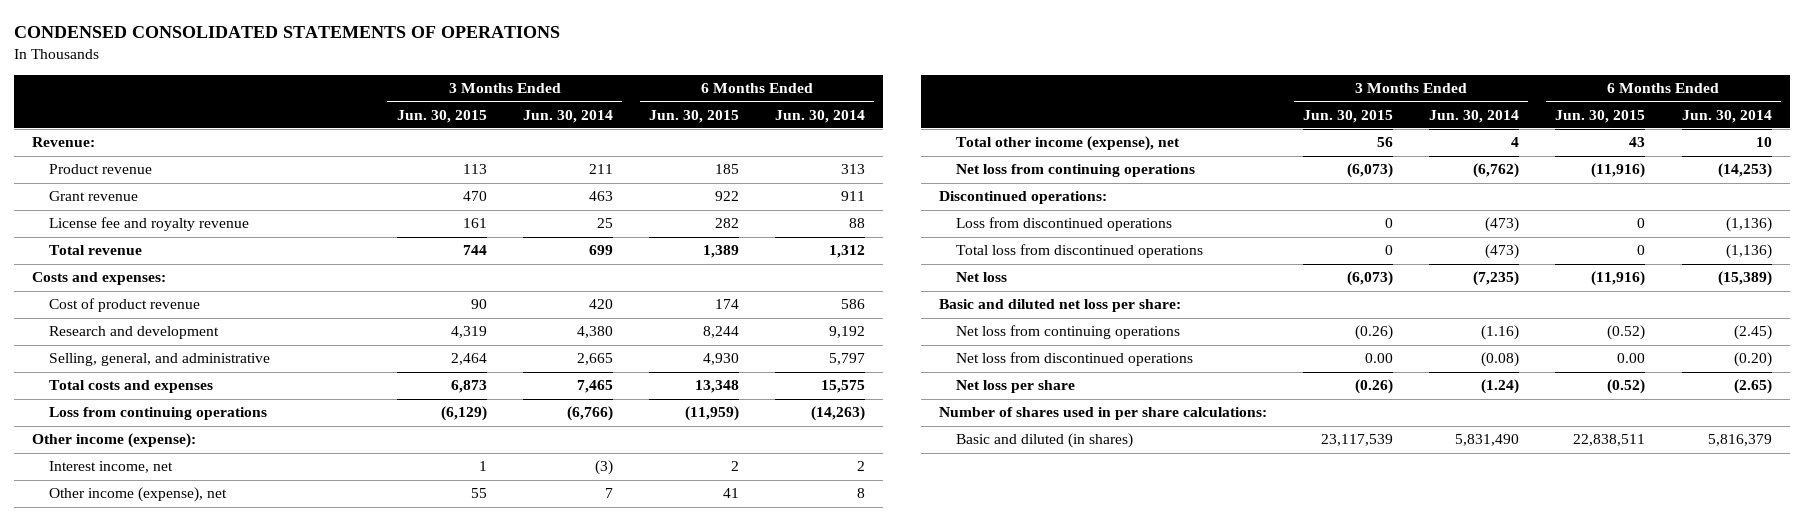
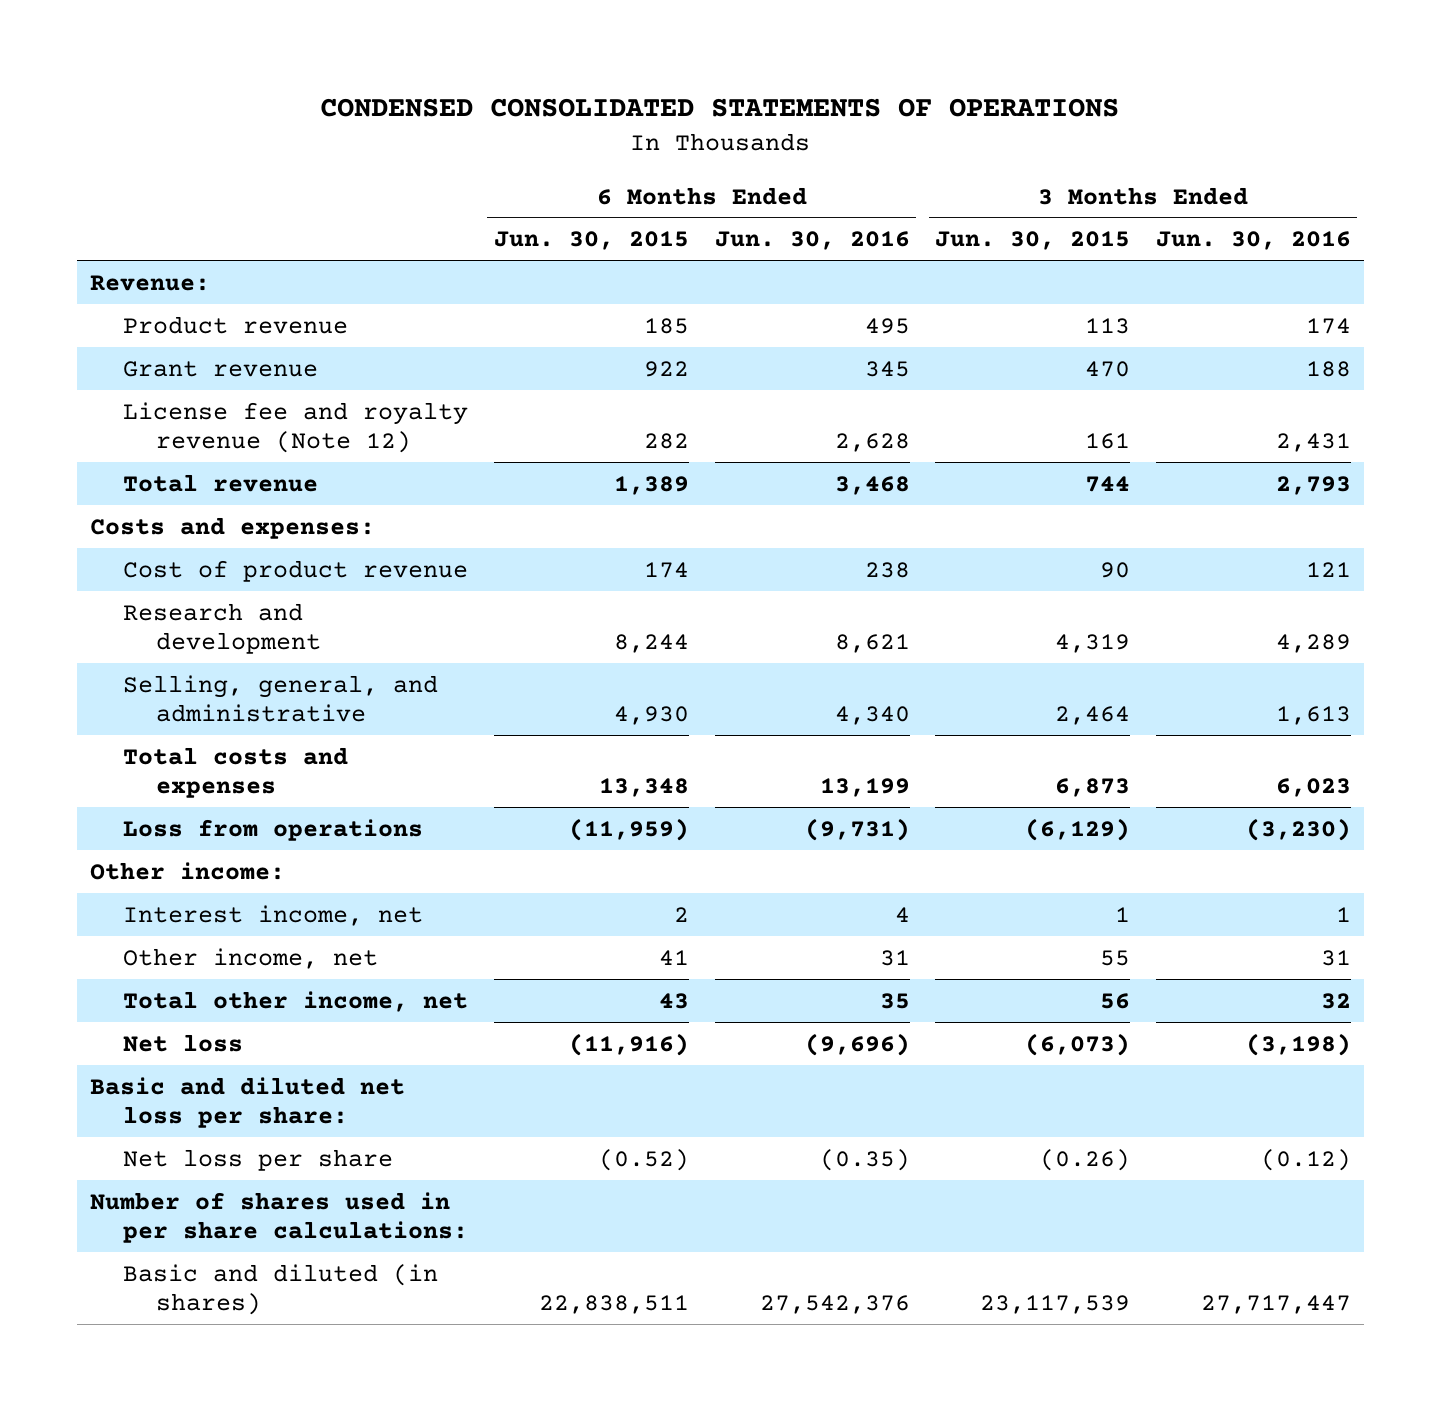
[522,109,613,123] Jun. 30, 2014 -> none
[774,109,865,123] Jun. 30, 2014 -> none
none -> [714,231,910,251] Jun. 30, 2016
none -> [1156,231,1352,251] Jun. 30, 2016
[49,217,250,232] License fee and royalty revenue -> [123,401,469,454] License fee and royalty revenue (Note 12)
[49,407,268,421] Loss from continuing operations -> [123,818,424,841] Loss from operations
[32,433,197,449] Other income (expense): -> [89,861,285,880] Other income:
[956,164,1196,178] Net loss from continuing operations -> none
[939,191,1108,205] Discontinued operations: -> none
[956,217,1173,232] Loss from discontinued operations -> none
[956,244,1204,259] Total loss from discontinued operations -> none
[49,487,228,503] Other income (expense), net -> [123,947,379,969] Other income, net
[956,136,1181,152] Total other income (expense), net -> [123,990,469,1012] Total other income, net
[956,325,1181,340] Net loss from continuing operations -> none
[956,352,1194,367] Net loss from discontinued operations -> none

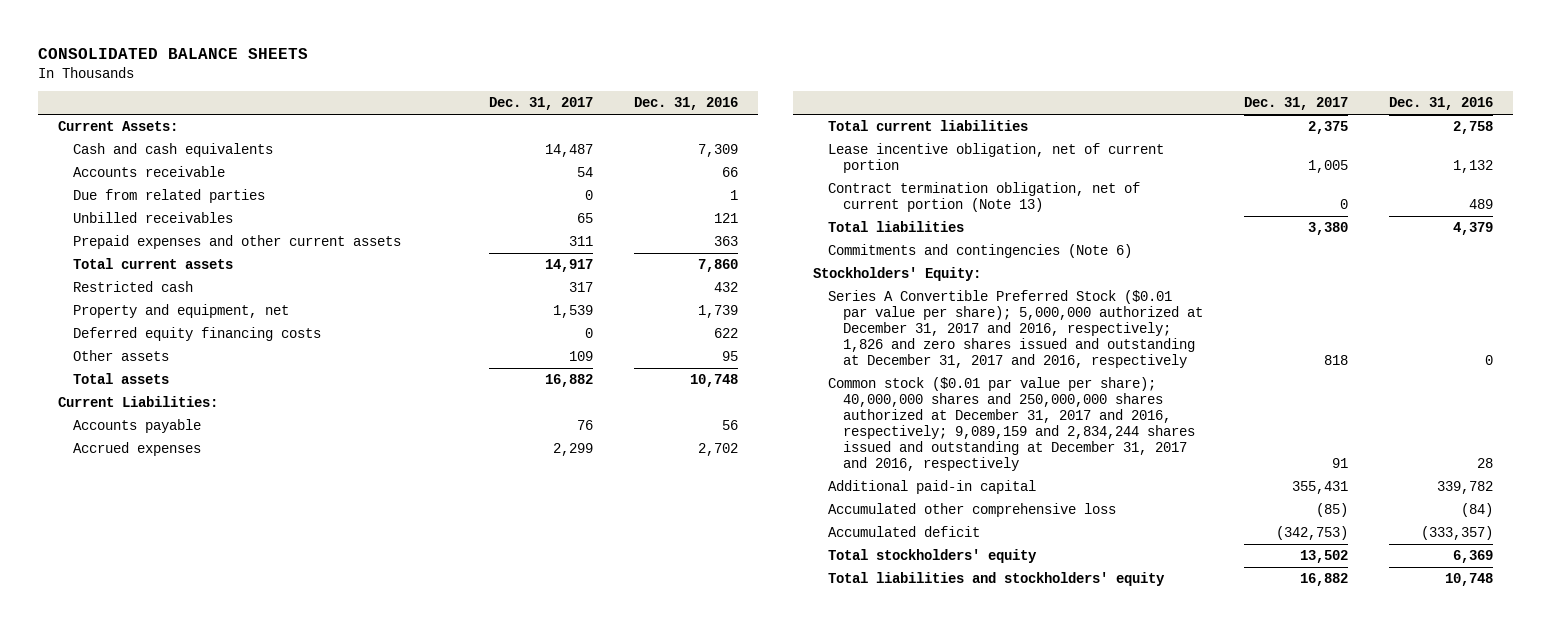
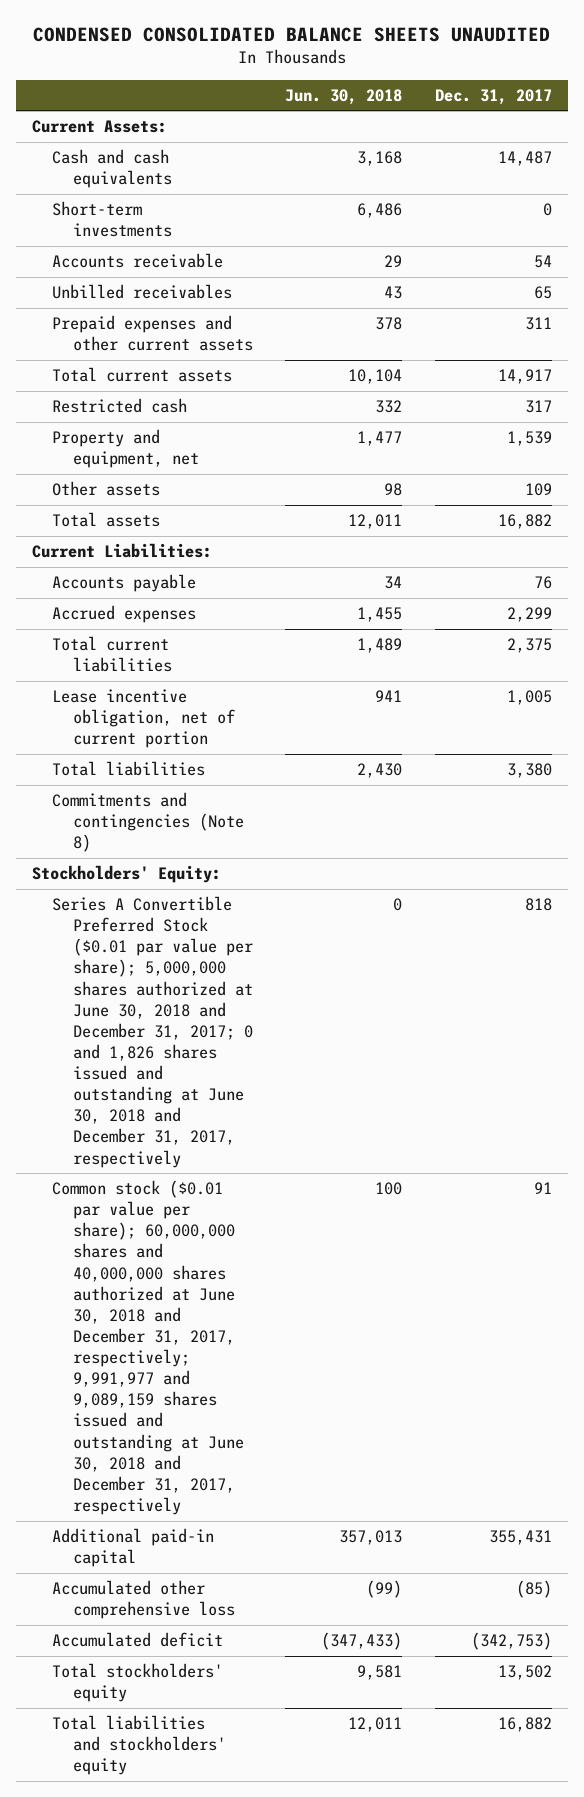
[37,48,308,60] CONSOLIDATED BALANCE SHEETS -> [32,27,550,43] CONDENSED CONSOLIDATED BALANCE SHEETS UNAUDITED
[633,97,738,111] Dec. 31, 2016 -> none
none -> [285,88,403,105] Jun. 30, 2018
none -> [52,201,172,238] Short-term investments
[73,188,266,203] Due from related parties -> none
[73,326,322,341] Deferred equity financing costs -> none
[827,181,1140,212] Contract termination obligation, net of current portion (Note 13) -> none
[827,243,1132,258] Commitments and contingencies (Note 6) -> [52,792,244,853] Commitments and contingencies (Note 8)
[827,289,1203,369] Series A Convertible Preferred Stock ($0.01 par value per share); 5,000,000 authorized at December 31, 2017 and 2016, respectively; 1,826 and zero shares issued and outstanding at December 31, 2017 and 2016, respectively -> [52,896,253,1168] Series A Convertible Preferred Stock ($0.01 par value per share); 5,000,000 shares authorized at June 30, 2018 and December 31, 2017; 0 and 1,826 shares issued and outstanding at June 30, 2018 and December 31, 2017, respectively
[827,376,1195,472] Common stock ($0.01 par value per share); 40,000,000 shares and 250,000,000 shares authorized at December 31, 2017 and 2016, respectively; 9,089,159 and 2,834,244 shares issued and outstanding at December 31, 2017 and 2016, respectively -> [52,1180,244,1515] Common stock ($0.01 par value per share); 60,000,000 shares and 40,000,000 shares authorized at June 30, 2018 and December 31, 2017, respectively; 9,991,977 and 9,089,159 shares issued and outstanding at June 30, 2018 and December 31, 2017, respectively

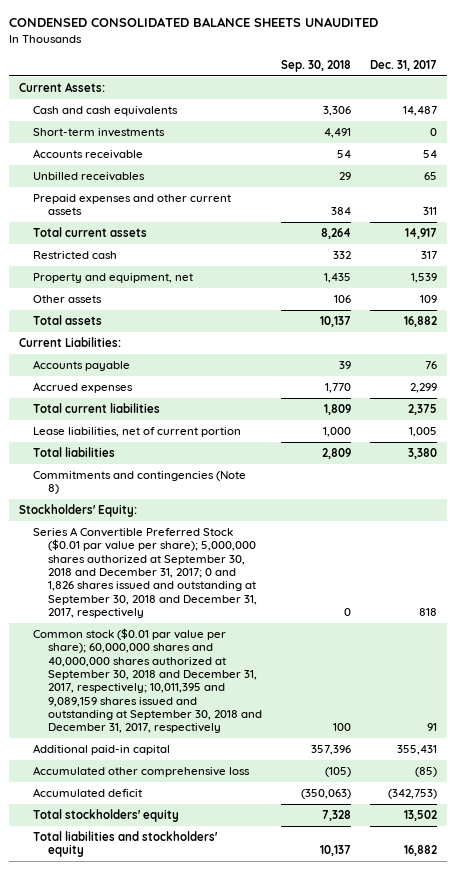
[285,88,403,105] Jun. 30, 2018 -> none
none -> [280,59,351,72] Sep. 30, 2018
[52,689,235,749] Lease incentive obligation, net of current portion -> [33,426,242,437] Lease liabilities, net of current portion
[52,896,253,1168] Series A Convertible Preferred Stock ($0.01 par value per share); 5,000,000 shares authorized at June 30, 2018 and December 31, 2017; 0 and 1,826 shares issued and outstanding at June 30, 2018 and December 31, 2017, respectively -> [33,526,257,618] Series A Convertible Preferred Stock ($0.01 par value per share); 5,000,000 shares authorized at September 30, 2018 and December 31, 2017; 0 and 1,826 shares issued and outstanding at September 30, 2018 and December 31, 2017, respectively
[52,1180,244,1515] Common stock ($0.01 par value per share); 60,000,000 shares and 40,000,000 shares authorized at June 30, 2018 and December 31, 2017, respectively; 9,991,977 and 9,089,159 shares issued and outstanding at June 30, 2018 and December 31, 2017, respectively -> [33,627,262,734] Common stock ($0.01 par value per share); 60,000,000 shares and 40,000,000 shares authorized at September 30, 2018 and December 31, 2017, respectively; 10,011,395 and 9,089,159 shares issued and outstanding at September 30, 2018 and December 31, 2017, respectively

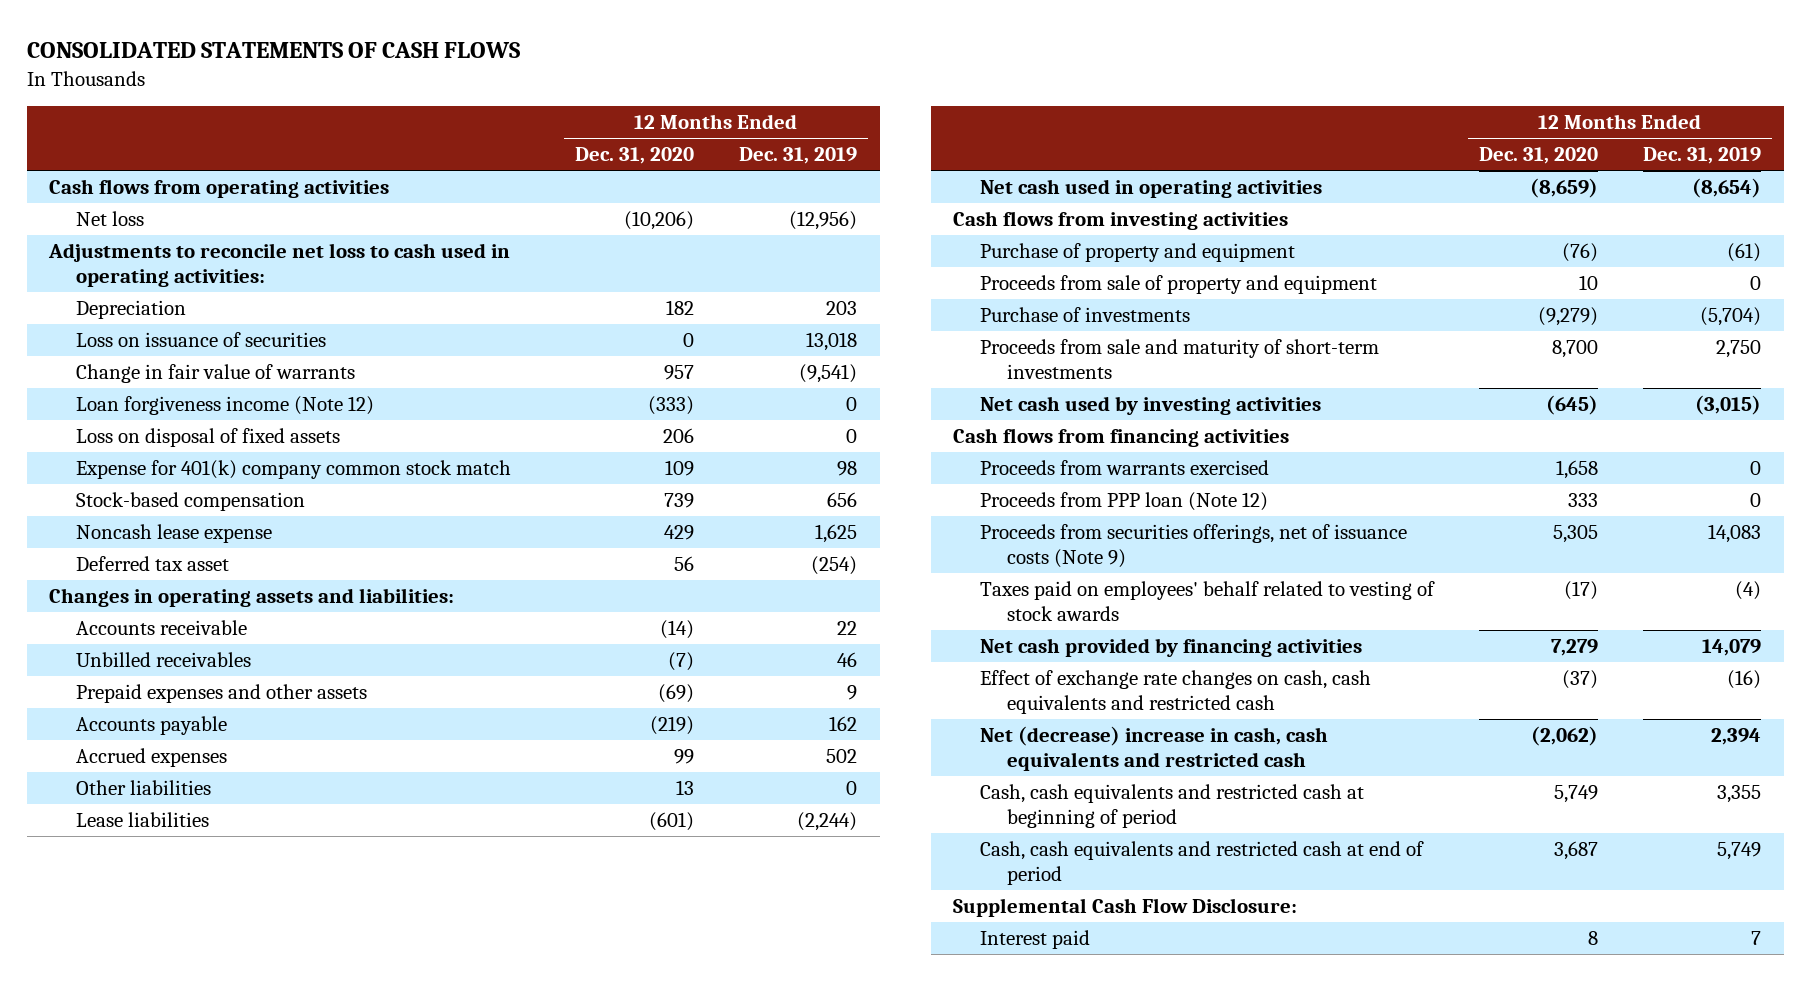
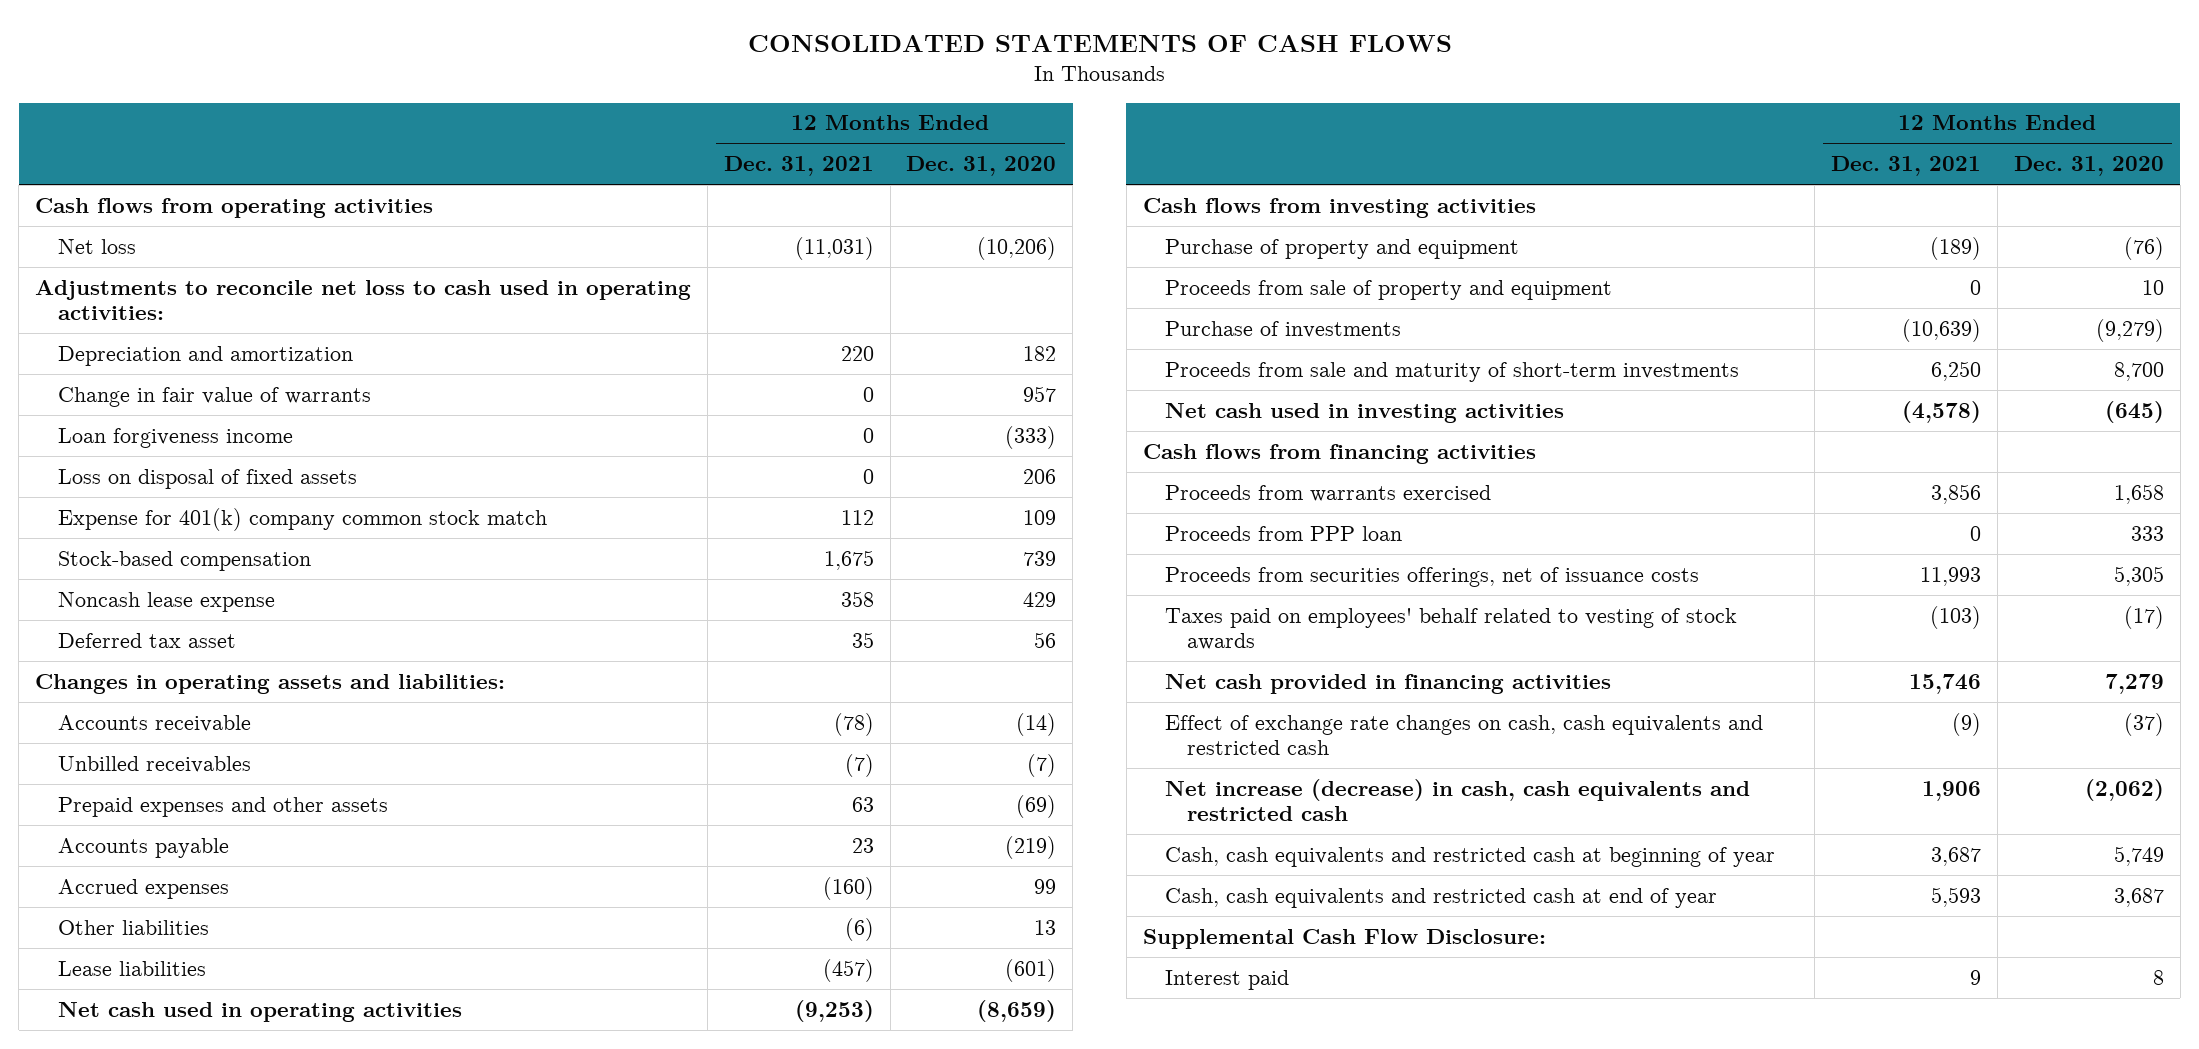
[739,147,858,165] Dec. 31, 2019 -> none
none -> [723,156,874,177] Dec. 31, 2021
[75,332,326,348] Loss on issuance of securities -> none
[75,300,186,320] Depreciation -> [57,345,353,366] Depreciation and amortization
[75,396,374,416] Loan forgiveness income (Note 12) -> [57,427,293,448] Loan forgiveness income
[979,396,1321,416] Net cash used by investing activities -> [1164,402,1564,423] Net cash used in investing activities
[979,492,1268,512] Proceeds from PPP loan (Note 12) -> [1164,525,1402,541] Proceeds from PPP loan
[979,524,1407,569] Proceeds from securities offerings, net of issuance costs (Note 9) -> [1164,566,1699,587] Proceeds from securities offerings, net of issuance costs
[979,638,1362,658] Net cash provided by financing activities -> [1164,673,1611,694] Net cash provided in financing activities
[979,726,1328,772] Net (decrease) increase in cash, cash equivalents and restricted cash -> [1164,778,1750,822] Net increase (decrease) in cash, cash equivalents and restricted cash
[979,784,1364,829] Cash, cash equivalents and restricted cash at beginning of period -> [1164,846,1775,867] Cash, cash equivalents and restricted cash at beginning of year
[979,841,1424,886] Cash, cash equivalents and restricted cash at end of period -> [1164,887,1717,908] Cash, cash equivalents and restricted cash at end of year

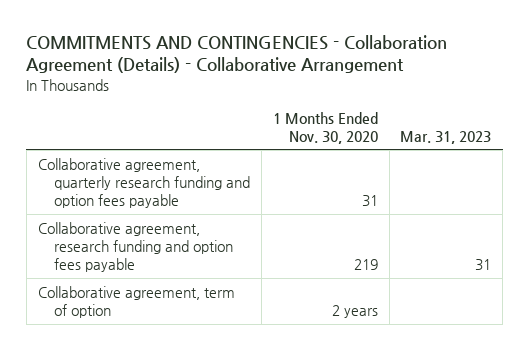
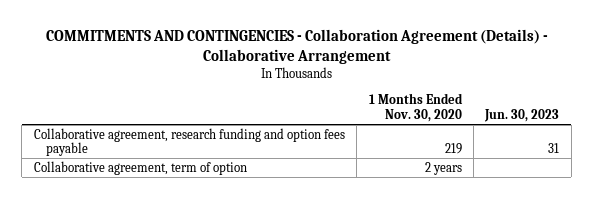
[400,130,492,144] Mar. 31, 2023 -> none
none -> [484,109,560,123] Jun. 30, 2023
[37,157,250,208] Collaborative agreement, quarterly research funding and option fees payable -> none

